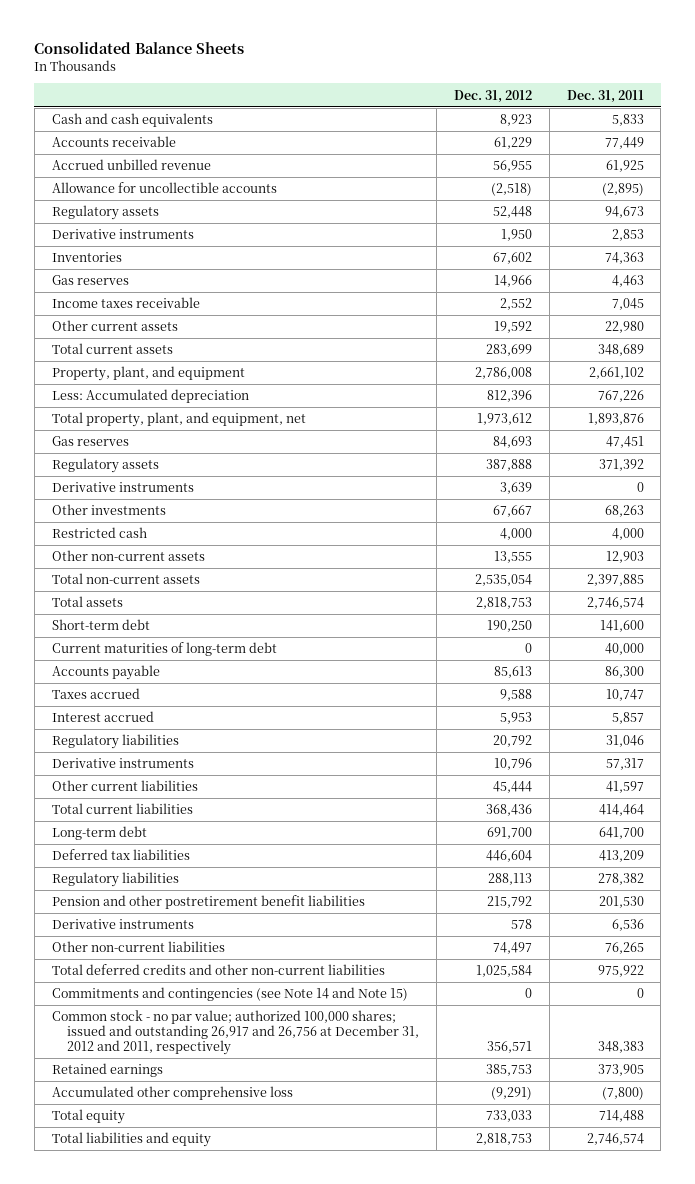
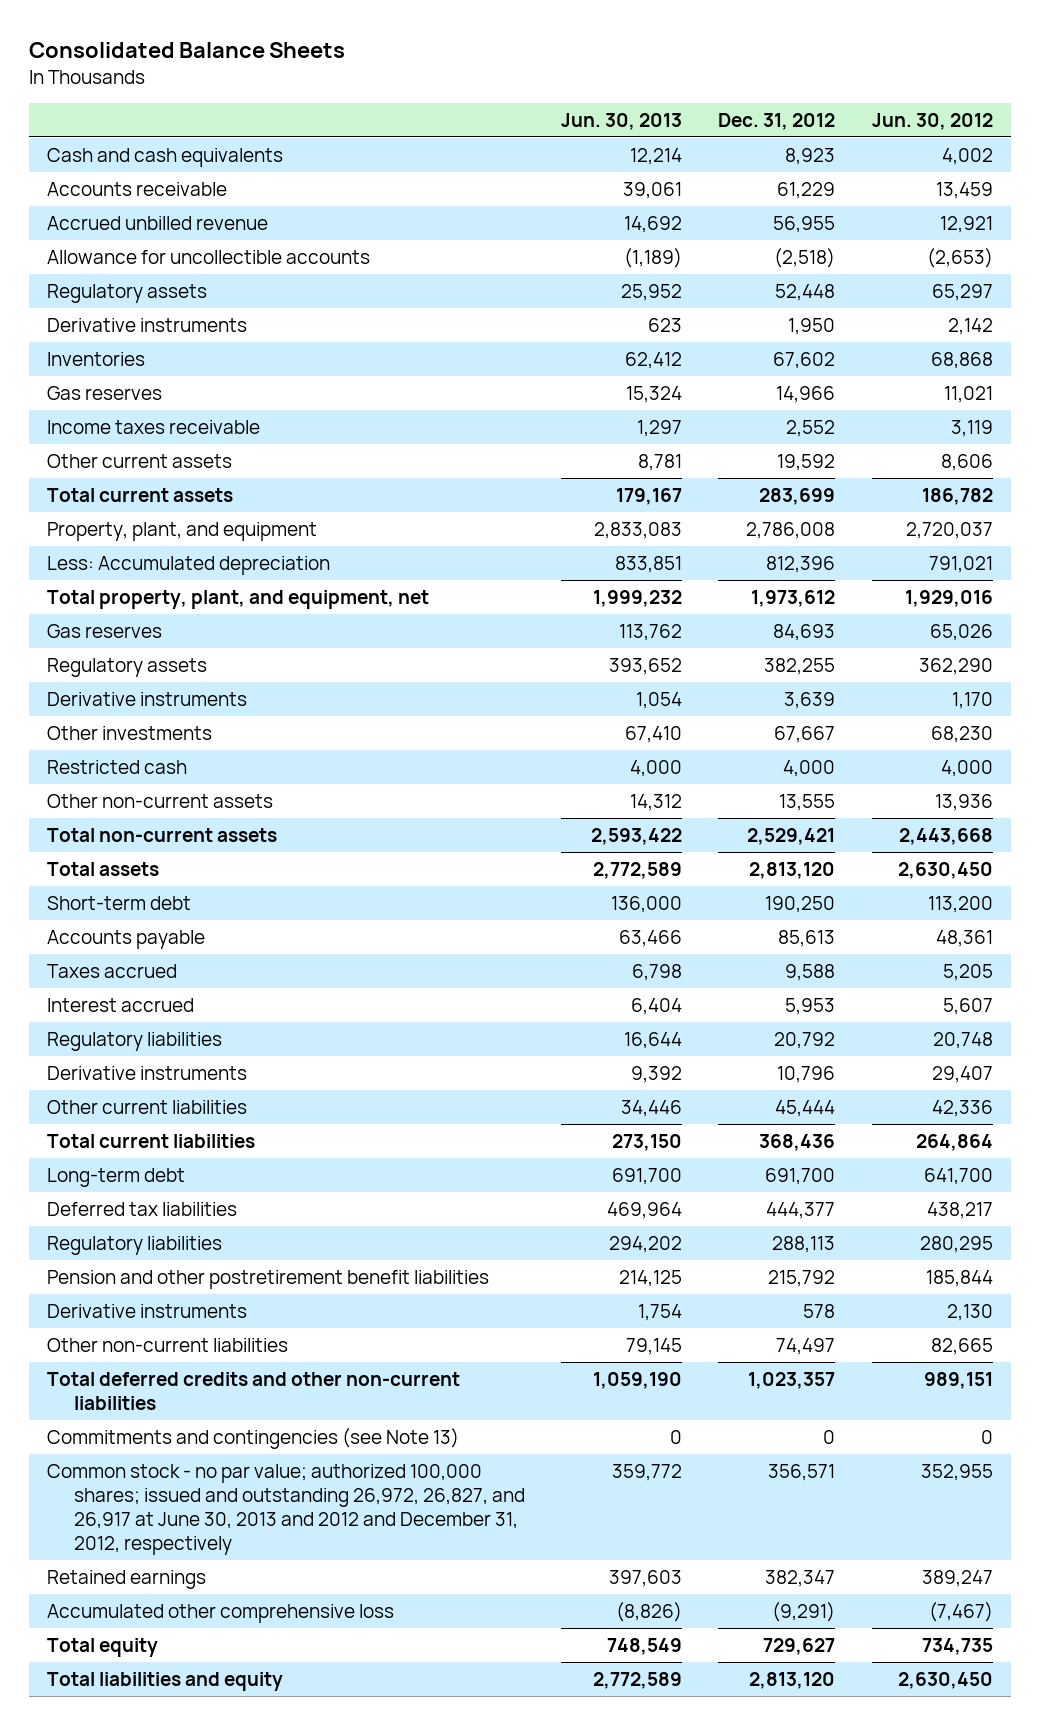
[566,89,644,103] Dec. 31, 2011 -> none
none -> [561,112,683,130] Jun. 30, 2013
none -> [871,112,993,130] Jun. 30, 2012
[486,459,533,472] 387,888 -> [764,657,836,675] 382,255
[475,574,533,587] 2,535,054 -> [747,827,836,845] 2,529,421
[476,597,533,610] 2,818,753 -> [749,861,836,879] 2,813,120
[51,642,277,657] Current maturities of long-term debt -> none
[486,850,533,863] 446,604 -> [766,1201,836,1219] 444,377
[476,965,533,978] 1,025,584 -> [748,1371,836,1389] 1,023,357
[51,987,408,1002] Commitments and contingencies (see Note 14 and Note 15) -> [46,1427,459,1449] Commitments and contingencies (see Note 13)
[51,1010,420,1056] Common stock - no par value; authorized 100,000 shares; issued and outstanding 26,917 and 26,756 at December 31, 2012 and 2011, respectively -> [46,1463,525,1556] Common stock - no par value; authorized 100,000 shares; issued and outstanding 26,972, 26,827, and 26,917 at June 30, 2013 and 2012 and December 31, 2012, respectively
[486,1064,533,1077] 385,753 -> [765,1569,836,1587] 382,347
[486,1110,533,1123] 733,033 -> [763,1637,836,1655] 729,627
[476,1133,533,1146] 2,818,753 -> [749,1671,836,1689] 2,813,120

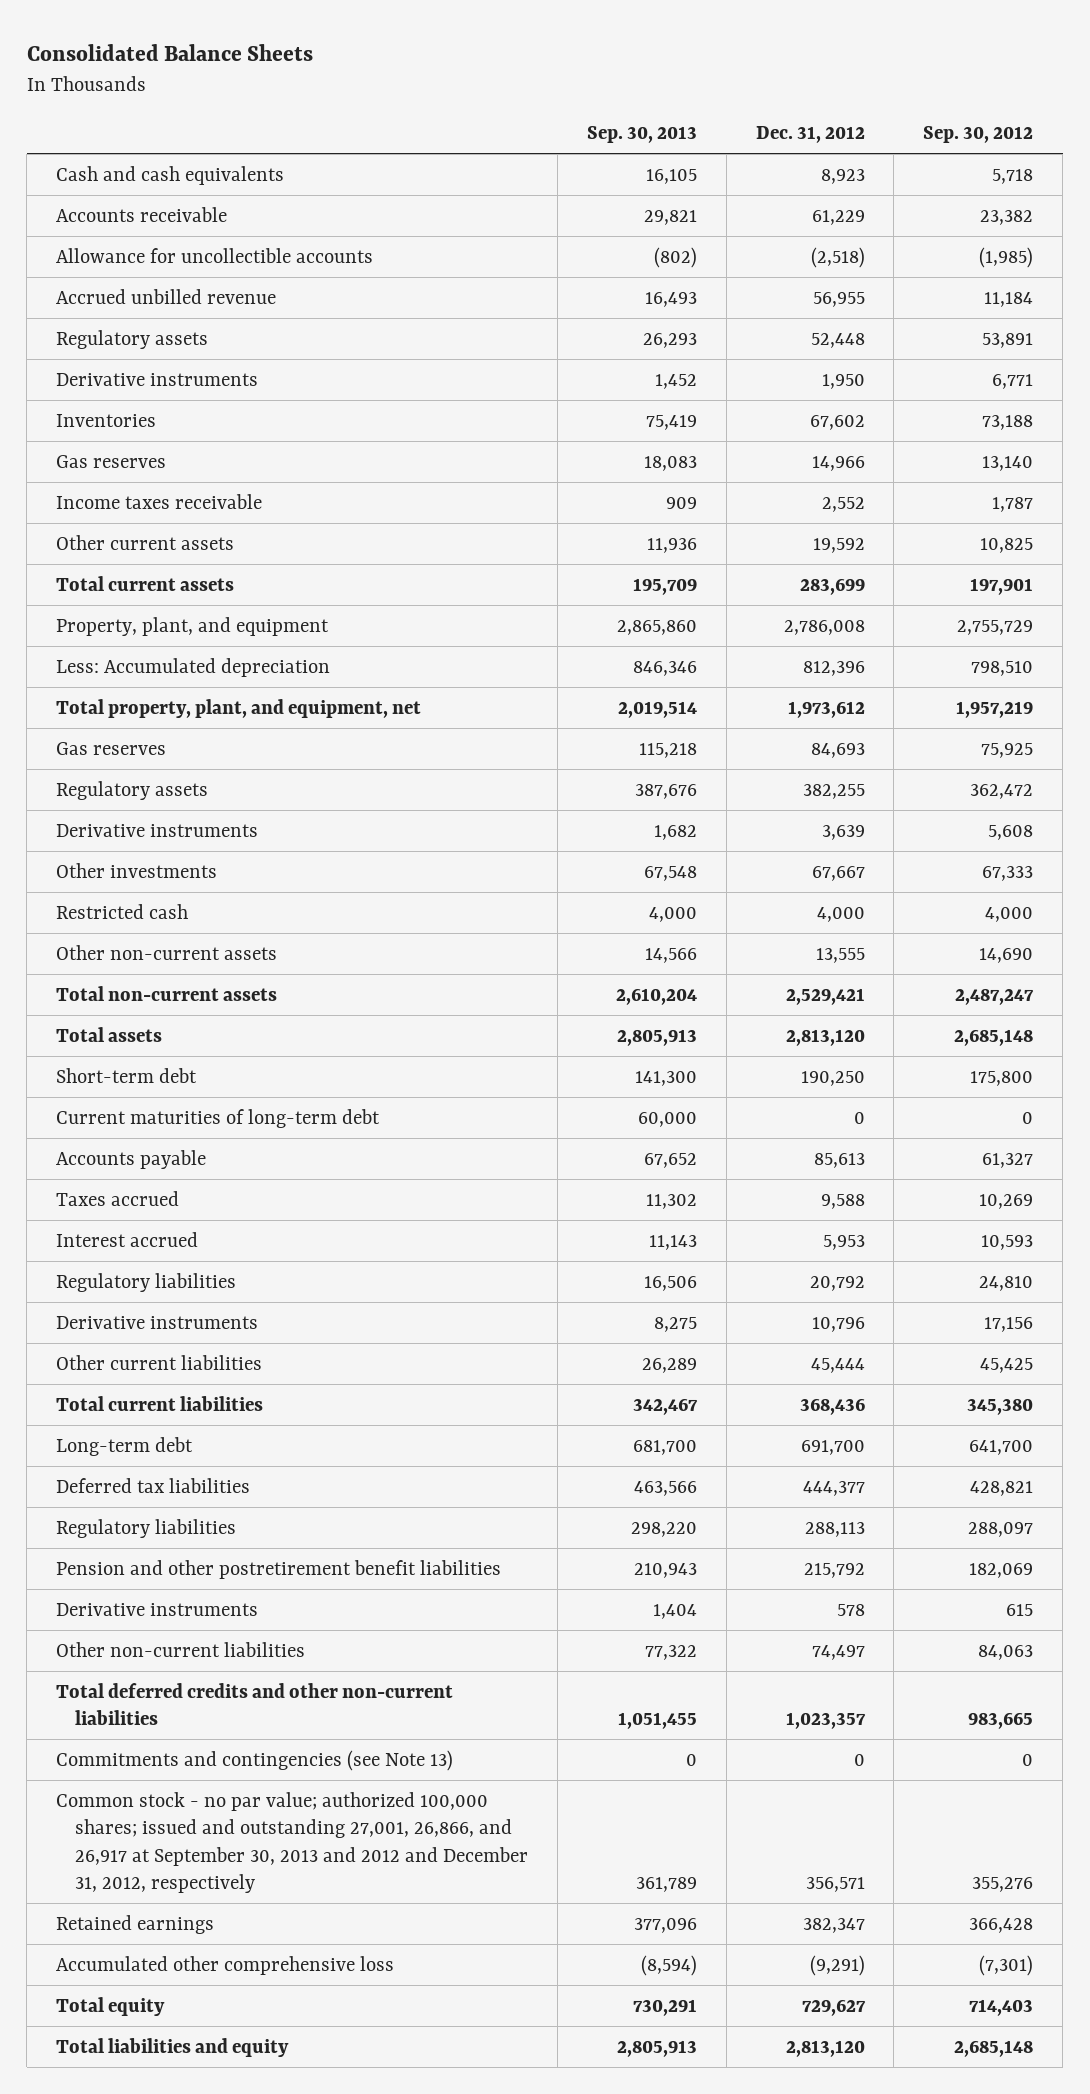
[561,112,683,130] Jun. 30, 2013 -> none
[871,112,993,130] Jun. 30, 2012 -> none
none -> [586,126,697,144] Sep. 30, 2013
none -> [923,126,1034,144] Sep. 30, 2012
[46,215,268,230] Accrued unbilled revenue -> [56,288,277,304] Accrued unbilled revenue
none -> [56,1108,381,1128] Current maturities of long-term debt
[46,1463,525,1556] Common stock - no par value; authorized 100,000 shares; issued and outstanding 26,972, 26,827, and 26,917 at June 30, 2013 and 2012 and December 31, 2012, respectively -> [56,1791,529,1894] Common stock - no par value; authorized 100,000 shares; issued and outstanding 27,001, 26,866, and 26,917 at September 30, 2013 and 2012 and December 31, 2012, respectively

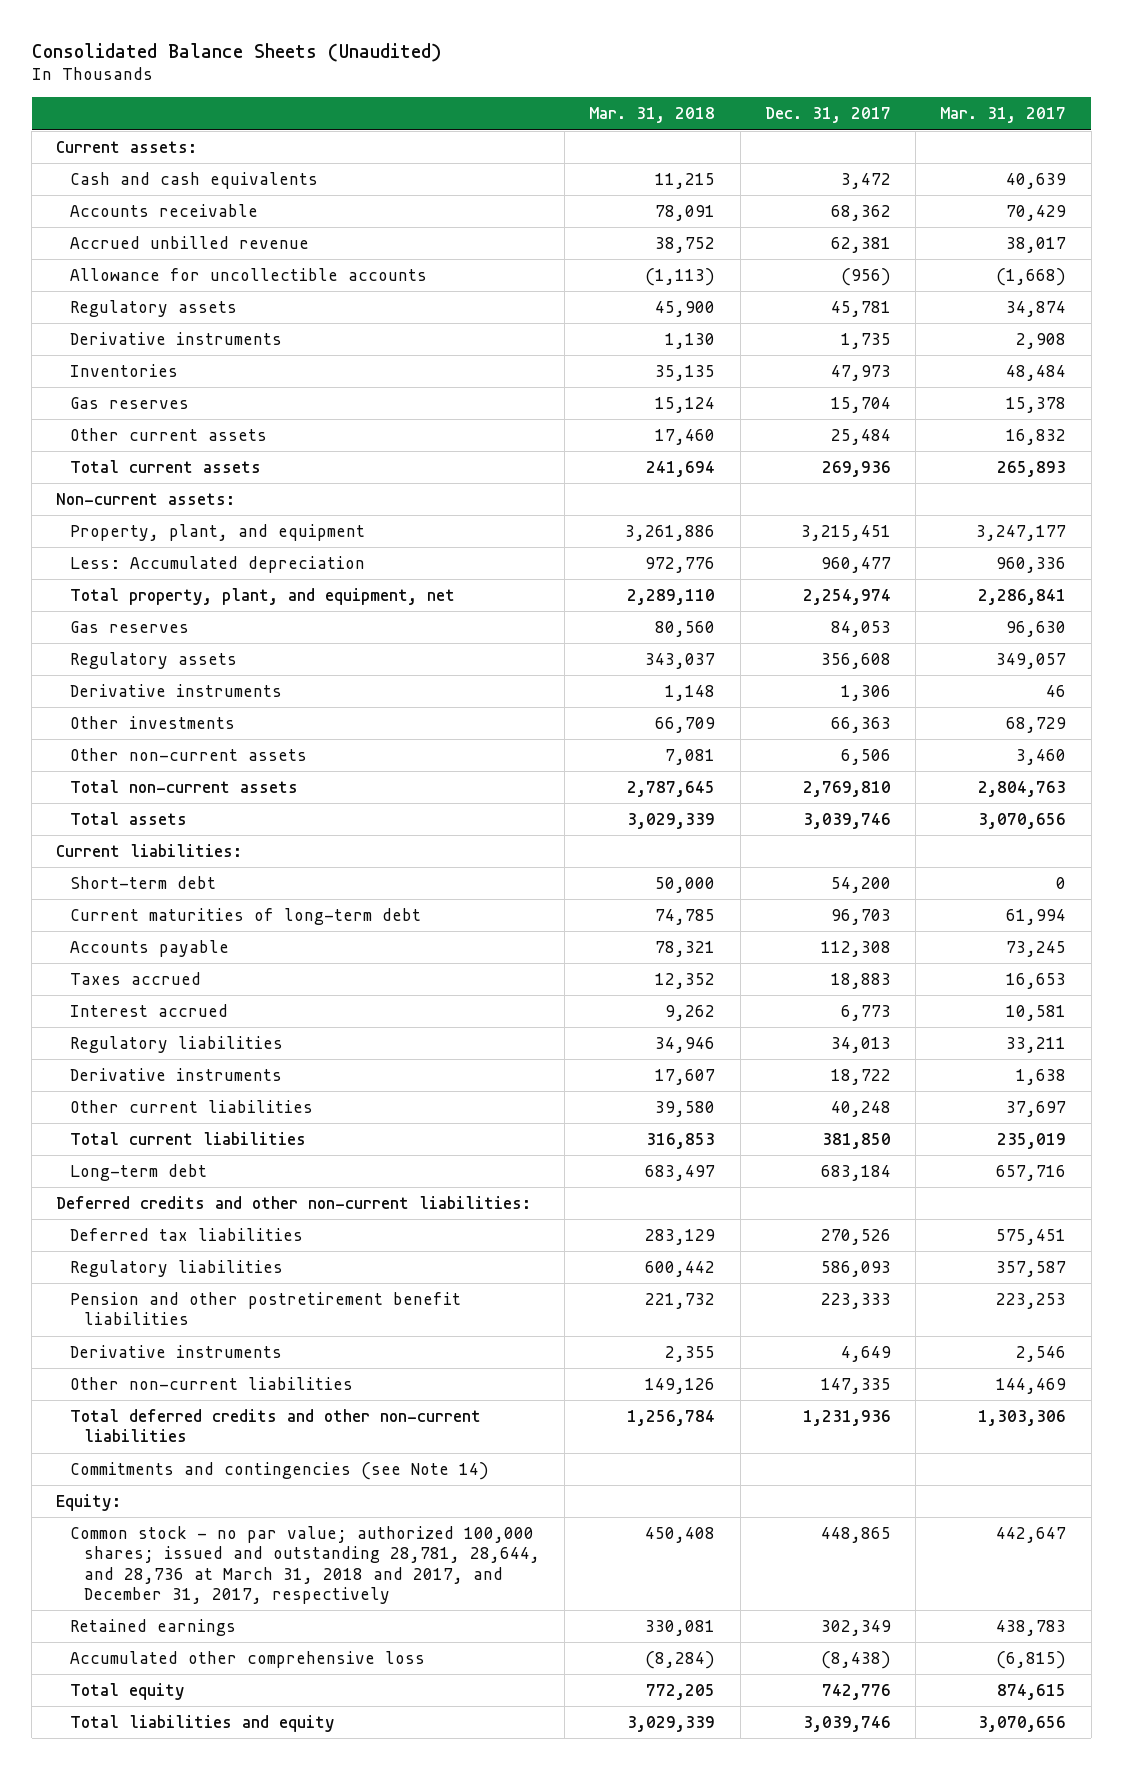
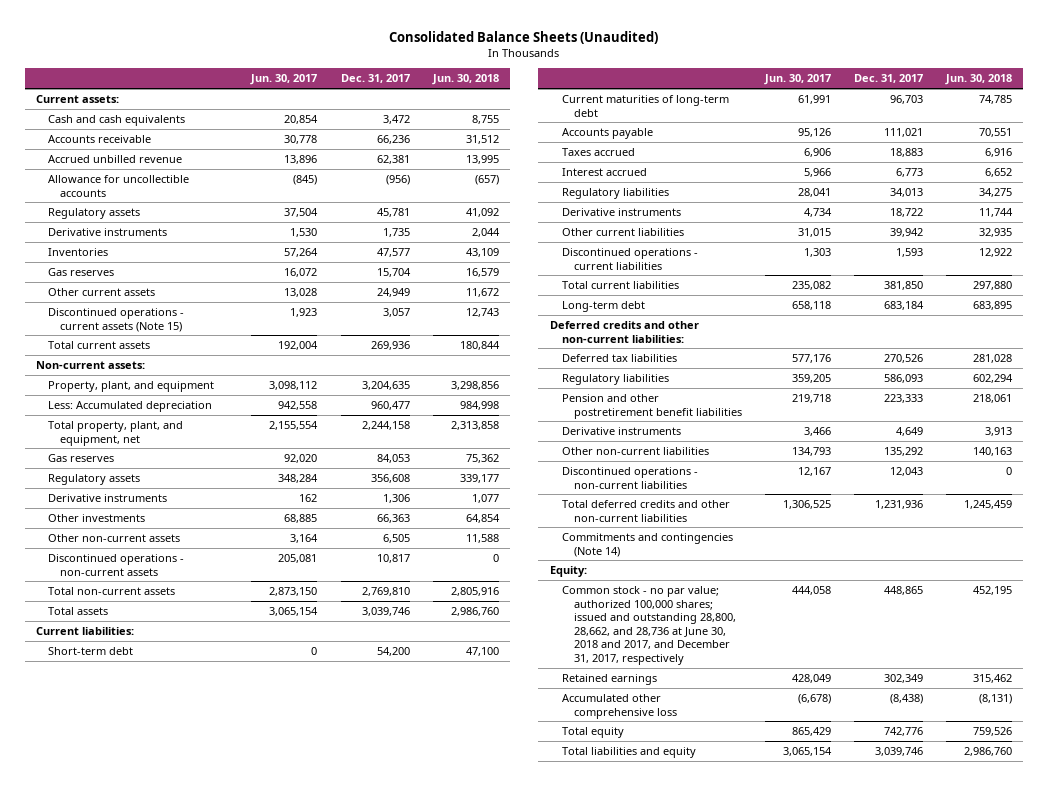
[589,107,716,124] Mar. 31, 2018 -> none
[940,107,1067,124] Mar. 31, 2017 -> none
none -> [250,74,318,86] Jun. 30, 2017
none -> [431,74,499,86] Jun. 30, 2018
[830,204,891,221] 68,362 -> [376,134,410,144] 66,236
[830,364,891,381] 47,973 -> [376,247,410,257] 47,577
[830,428,891,445] 25,484 -> [376,287,410,297] 24,949
none -> [48,307,185,332] Discontinued operations - current assets (Note 15)
[800,524,891,541] 3,215,451 -> [361,380,410,390] 3,204,635
[802,588,891,605] 2,254,974 -> [361,420,410,430] 2,244,158
[840,748,891,765] 6,506 -> [382,533,410,543] 6,505
none -> [48,553,185,576] Discontinued operations - non-current assets
[820,940,891,957] 112,308 -> [883,127,923,137] 111,021
[830,1100,891,1117] 40,248 -> [889,227,923,237] 39,942
none -> [561,247,698,270] Discontinued operations - current liabilities
[820,1377,891,1394] 147,335 -> [883,446,923,456] 135,292
none -> [561,466,698,489] Discontinued operations - non-current liabilities
[70,1461,490,1480] Commitments and contingencies (see Note 14) -> [561,532,733,557] Commitments and contingencies (Note 14)
[70,1525,540,1604] Common stock - no par value; authorized 100,000 shares; issued and outstanding 28,781, 28,644, and 28,736 at March 31, 2018 and 2017, and December 31, 2017, respectively -> [561,585,736,666] Common stock - no par value; authorized 100,000 shares; issued and outstanding 28,800, 28,662, and 28,736 at June 30, 2018 and 2017, and December 31, 2017, respectively

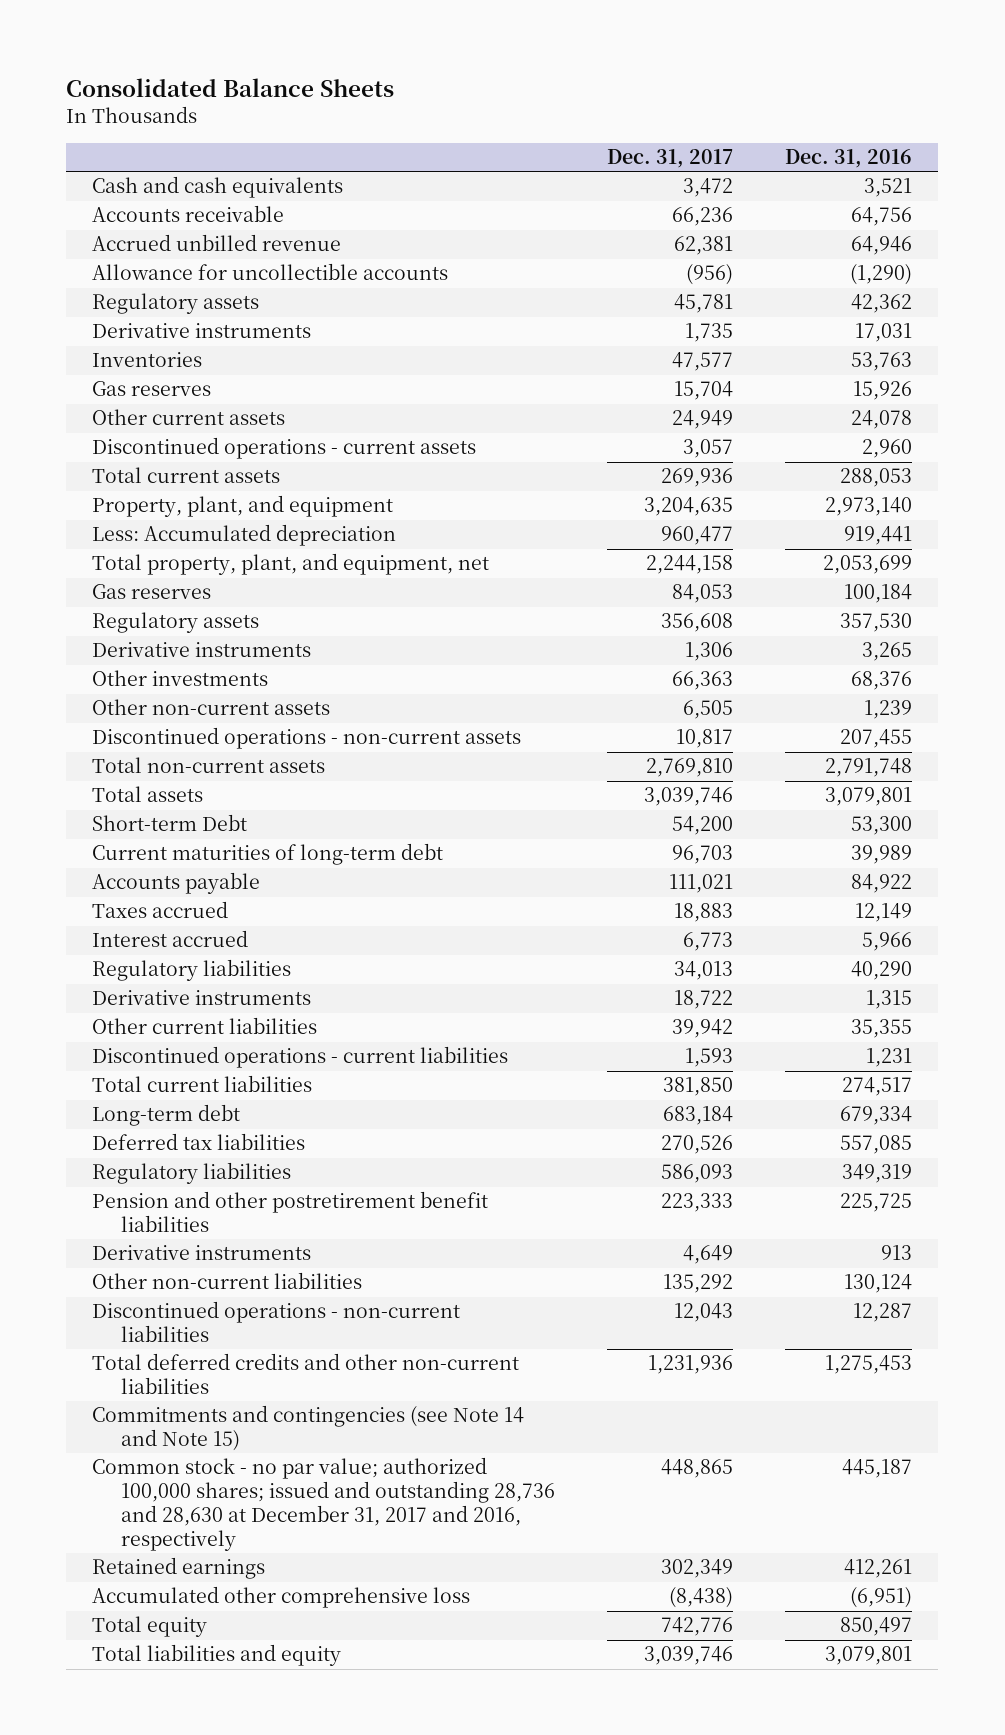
[389,31,659,45] Consolidated Balance Sheets (Unaudited) -> [66,77,395,97] Consolidated Balance Sheets
[250,74,318,86] Jun. 30, 2017 -> none
[431,74,499,86] Jun. 30, 2018 -> none
none -> [785,149,913,169] Dec. 31, 2016
[36,94,120,103] Current assets: -> none
[48,307,185,332] Discontinued operations - current assets (Note 15) -> [92,437,477,460] Discontinued operations - current assets
[36,360,146,369] Non-current assets: -> none
[36,626,135,635] Current liabilities: -> none
[48,646,134,655] Short-term debt -> [92,814,248,832] Short-term Debt
[549,320,699,343] Deferred credits and other non-current liabilities: -> none
[549,565,587,577] Equity: -> none
[561,532,733,557] Commitments and contingencies (Note 14) -> [92,1405,525,1452] Commitments and contingencies (see Note 14 and Note 15)
[561,585,736,666] Common stock - no par value; authorized 100,000 shares; issued and outstanding 28,800, 28,662, and 28,736 at June 30, 2018 and 2017, and December 31, 2017, respectively -> [92,1457,556,1551] Common stock - no par value; authorized 100,000 shares; issued and outstanding 28,736 and 28,630 at December 31, 2017 and 2016, respectively

